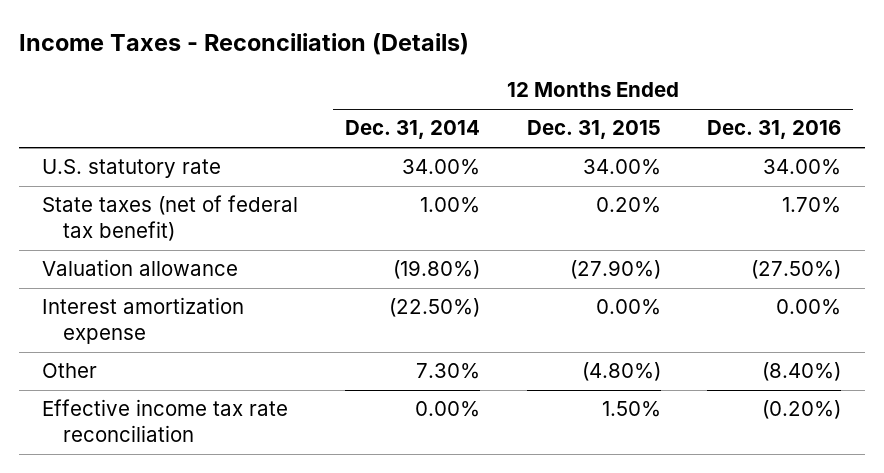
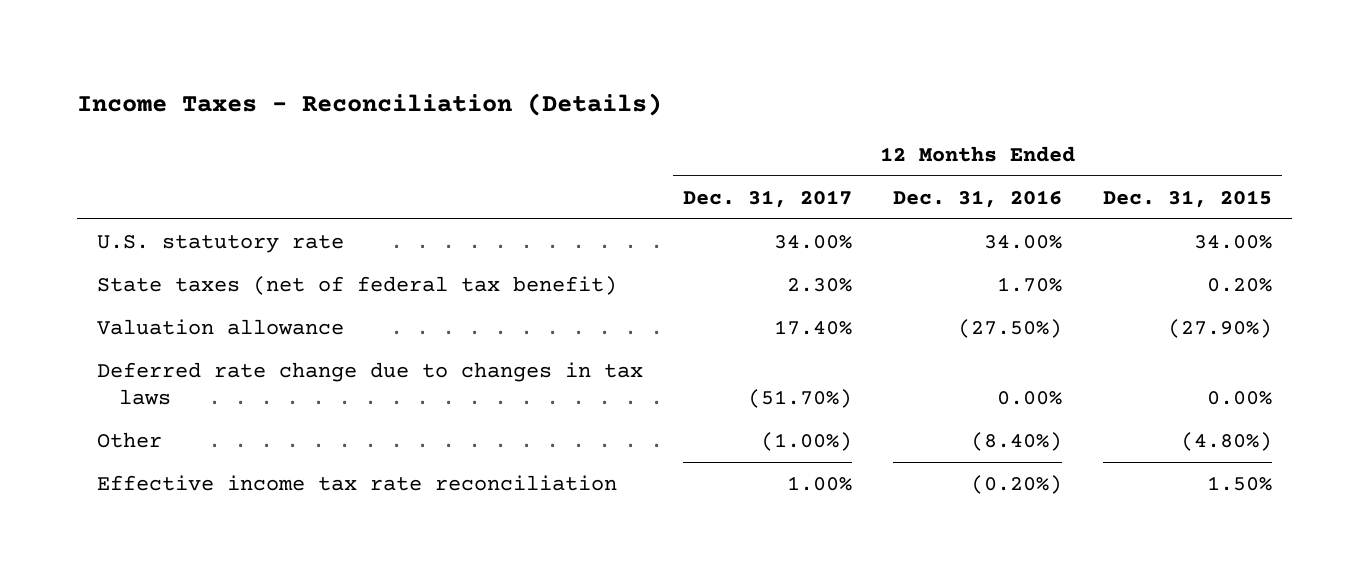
[345,120,481,140] Dec. 31, 2014 -> none
none -> [683,189,853,208] Dec. 31, 2017
[42,297,245,345] Interest amortization expense -> none
none -> [96,361,643,405] Deferred rate change due to changes in tax laws

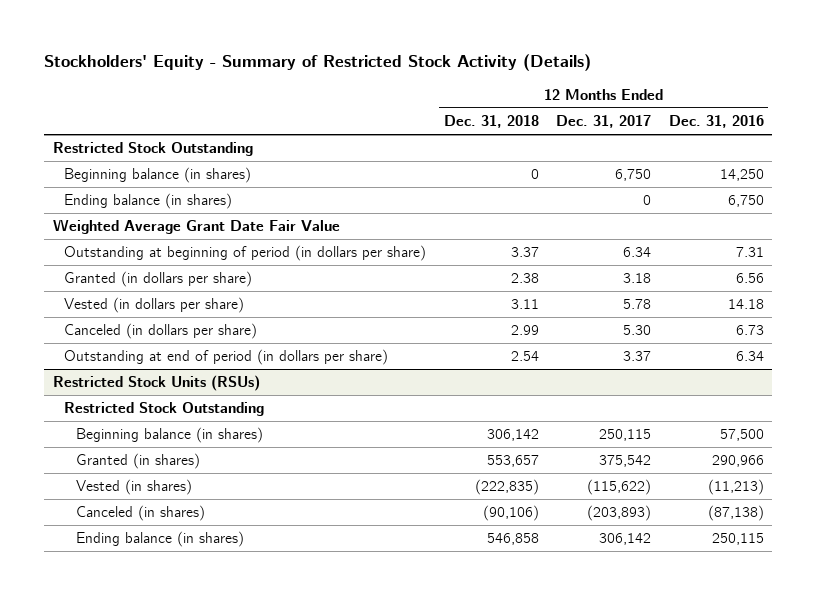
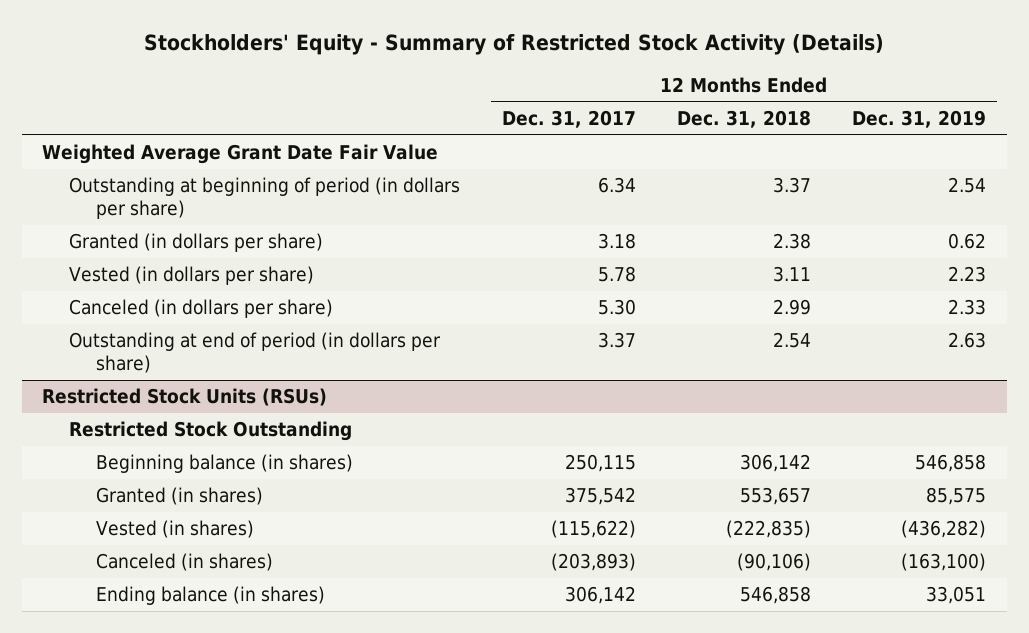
[668,115,764,129] Dec. 31, 2016 -> none
none -> [852,109,987,128] Dec. 31, 2019
[52,142,253,157] Restricted Stock Outstanding -> none
[64,167,252,184] Beginning balance (in shares) -> none
[64,193,233,210] Ending balance (in shares) -> none

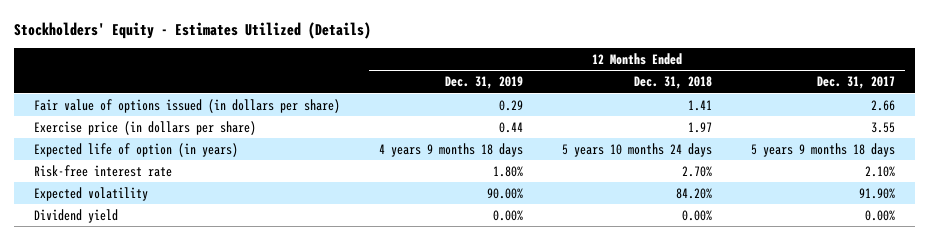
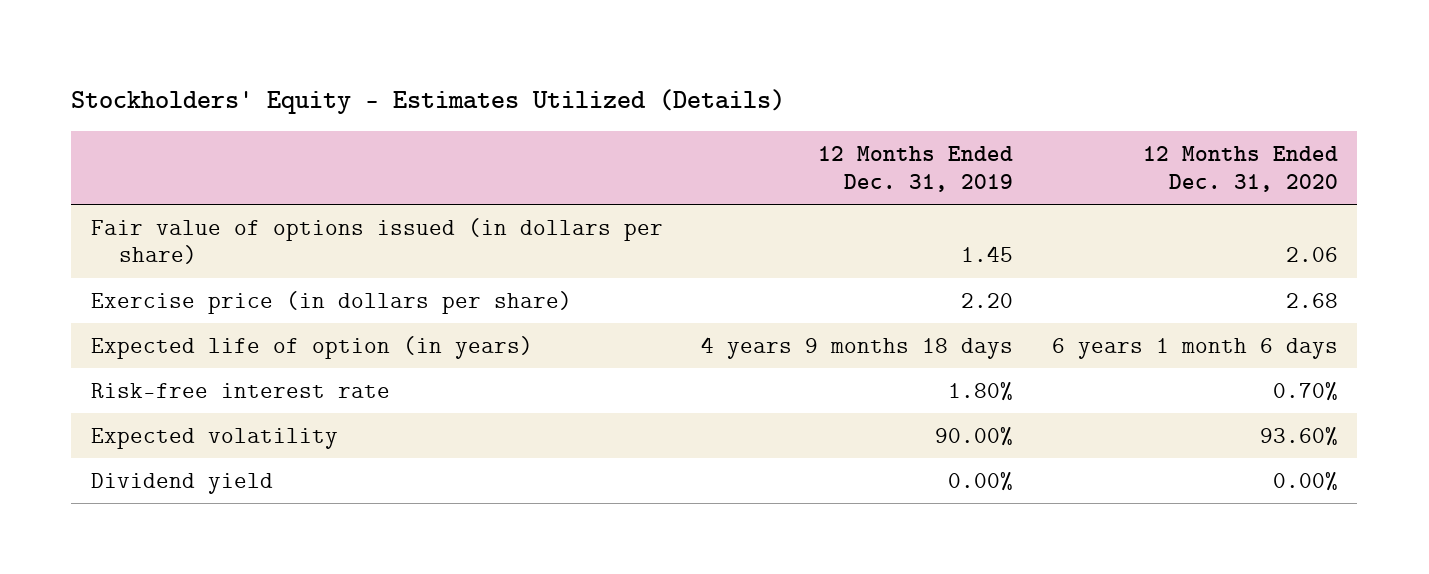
[634,76,713,90] Dec. 31, 2018 -> none
[817,76,896,90] Dec. 31, 2017 -> none
none -> [1142,146,1338,192] 12 Months Ended Dec. 31, 2020
[499,99,524,111] 0.29 -> [961,246,1014,263] 1.45
[499,121,524,133] 0.44 -> [961,292,1014,308] 2.20

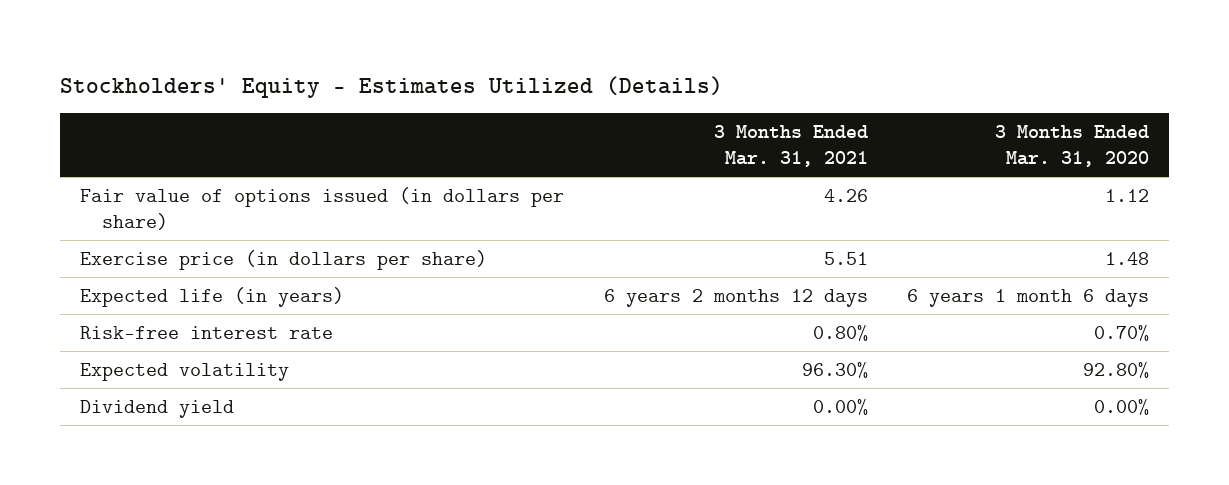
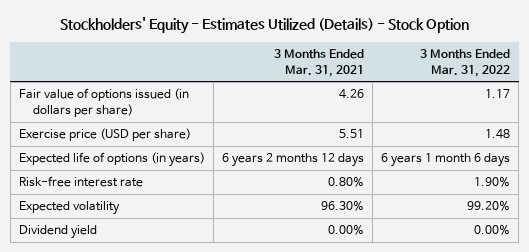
[60,75,724,98] Stockholders' Equity - Estimates Utilized (Details) -> [59,17,469,35] Stockholders' Equity - Estimates Utilized (Details) - Stock Option
[995,125,1150,168] 3 Months Ended Mar. 31, 2020 -> none
none -> [420,49,511,77] 3 Months Ended Mar. 31, 2022
[79,250,487,271] Exercise price (in dollars per share) -> [18,128,191,142] Exercise price (USD per share)
[79,287,344,308] Expected life (in years) -> [18,152,205,168] Expected life of options (in years)

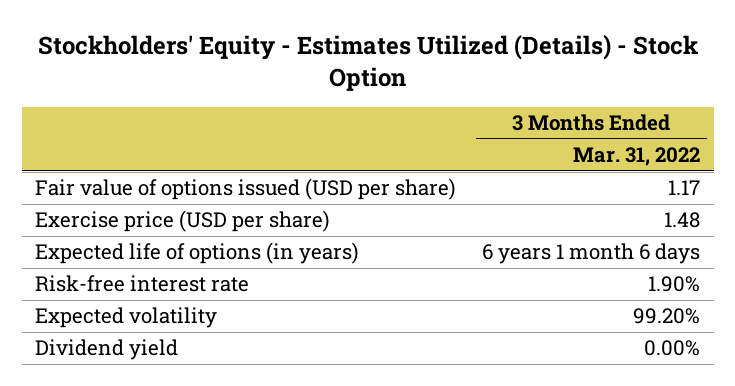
[274,49,365,77] 3 Months Ended Mar. 31, 2021 -> none
[18,88,189,118] Fair value of options issued (in dollars per share) -> [34,178,456,201] Fair value of options issued (USD per share)

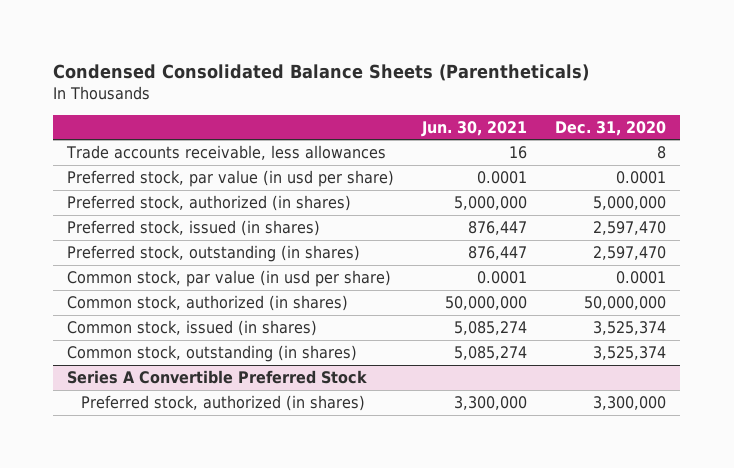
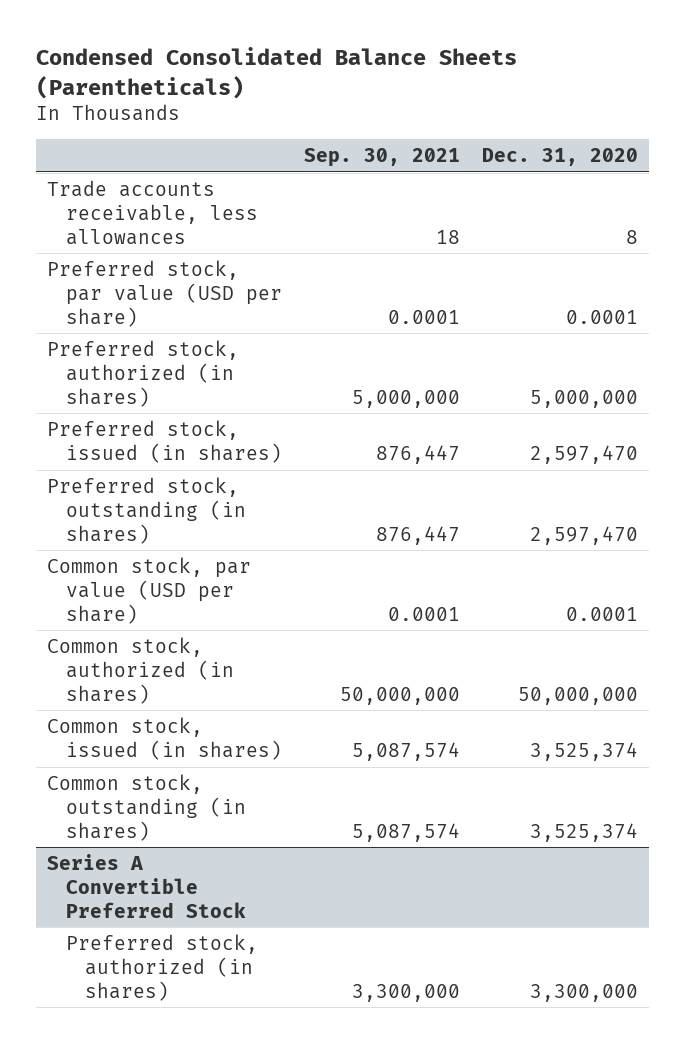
[421,120,528,137] Jun. 30, 2021 -> none
none -> [303,148,460,168] Sep. 30, 2021
[67,169,395,187] Preferred stock, par value (in usd per share) -> [46,260,282,327] Preferred stock, par value (USD per share)
[67,269,392,287] Common stock, par value (in usd per share) -> [46,557,251,624] Common stock, par value (USD per share)

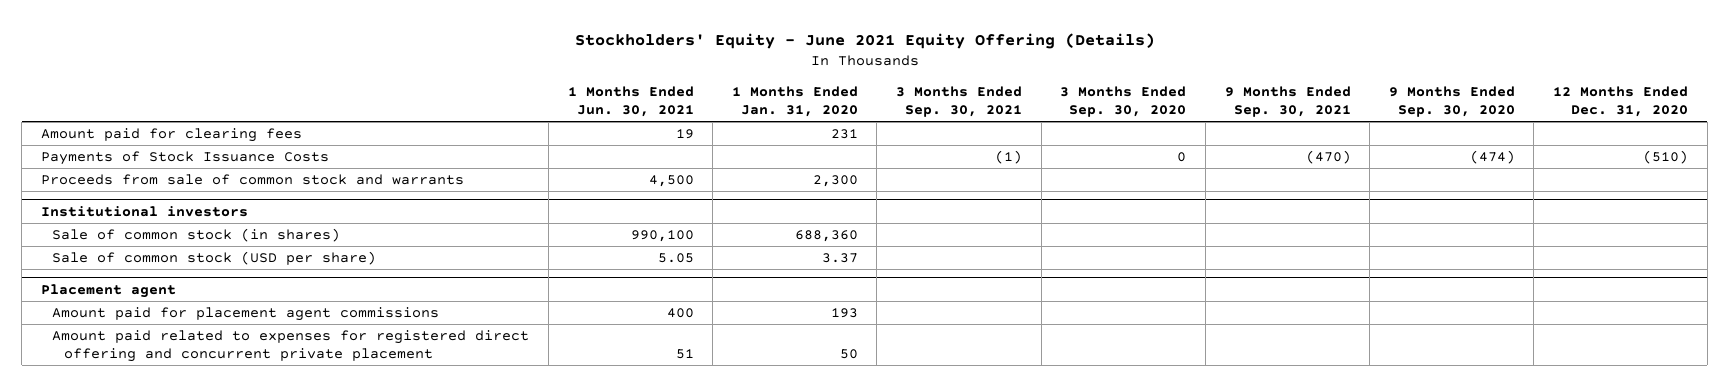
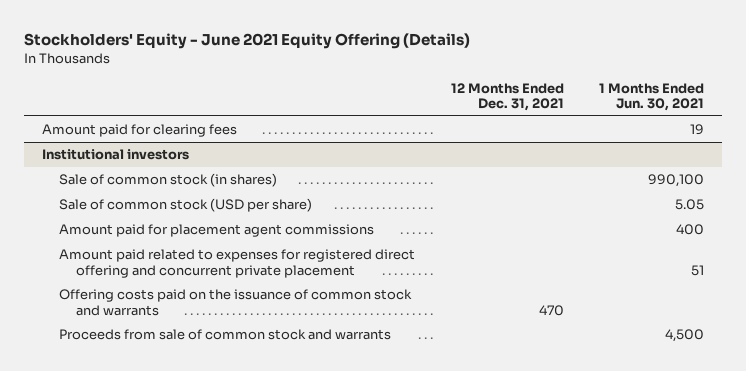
[731,86,858,118] 1 Months Ended Jan. 31, 2020 -> none
[896,86,1023,118] 3 Months Ended Sep. 30, 2021 -> none
[1060,86,1187,118] 3 Months Ended Sep. 30, 2020 -> none
[1224,86,1351,118] 9 Months Ended Sep. 30, 2021 -> none
[1388,86,1515,118] 9 Months Ended Sep. 30, 2020 -> none
[1553,86,1689,118] 12 Months Ended Dec. 31, 2020 -> none
none -> [450,82,564,112] 12 Months Ended Dec. 31, 2021
[40,150,329,165] Payments of Stock Issuance Costs -> none
[40,173,464,185] Proceeds from sale of common stock and warrants -> none
[40,283,176,298] Placement agent -> none
none -> [59,289,413,316] Offering costs paid on the issuance of common stock and warrants
none -> [59,329,392,341] Proceeds from sale of common stock and warrants

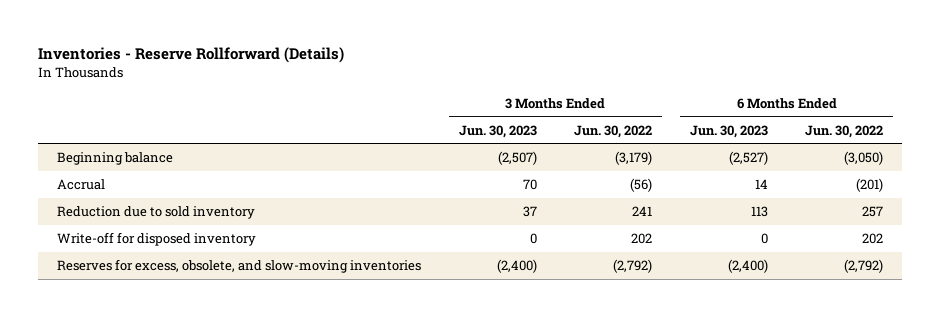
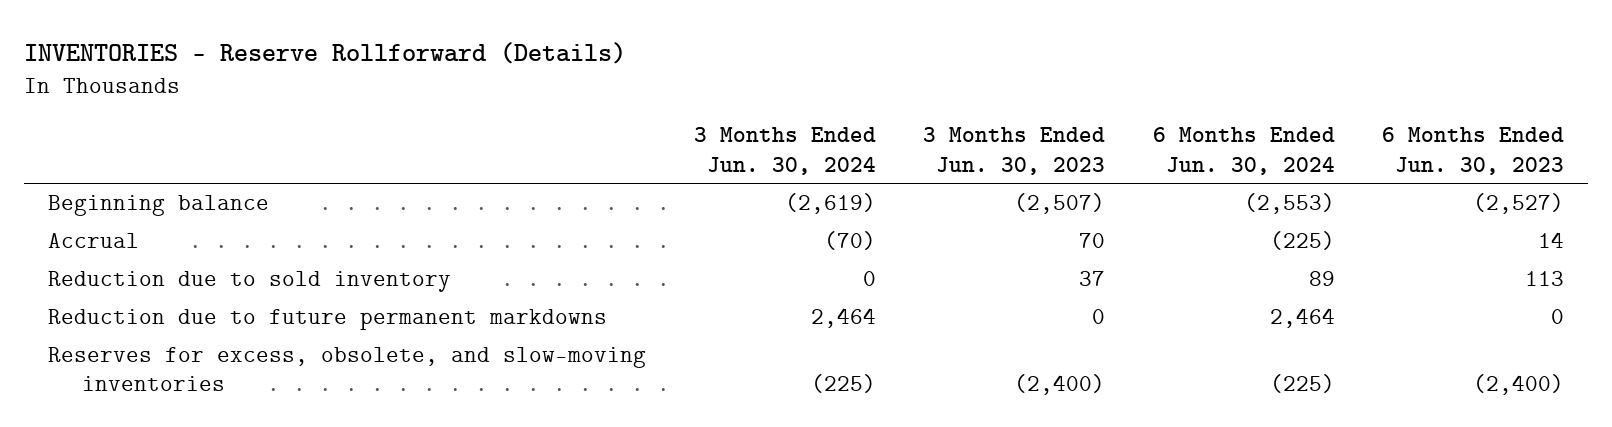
[38,46,345,63] Inventories - Reserve Rollforward (Details) -> [24,41,627,64] INVENTORIES - Reserve Rollforward (Details)
[574,124,653,138] Jun. 30, 2022 -> none
[805,124,884,138] Jun. 30, 2022 -> none
none -> [693,127,876,175] 3 Months Ended Jun. 30, 2024
none -> [1152,127,1335,175] 6 Months Ended Jun. 30, 2024
[57,232,257,247] Write-off for disposed inventory -> none
none -> [48,309,608,331] Reduction due to future permanent markdowns

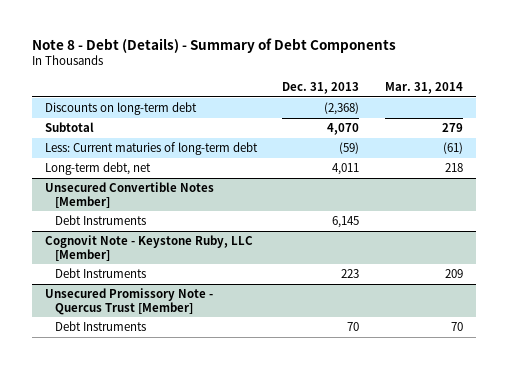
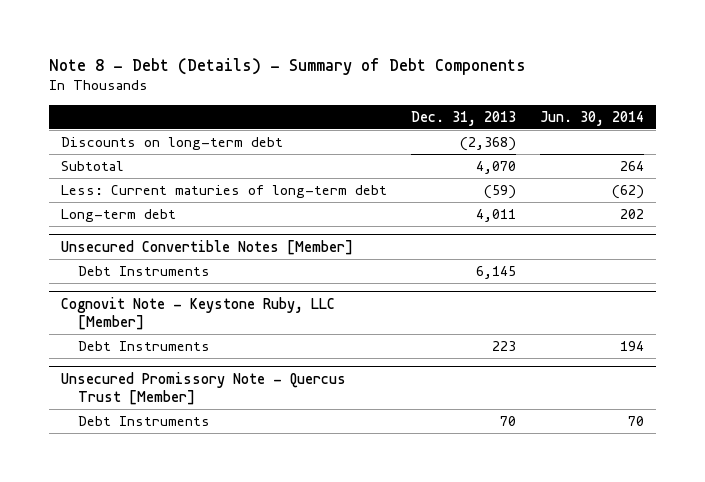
[385,82,464,95] Mar. 31, 2014 -> none
none -> [539,110,644,126] Jun. 30, 2014
[44,162,151,176] Long-term debt, net -> [60,209,176,223] Long-term debt

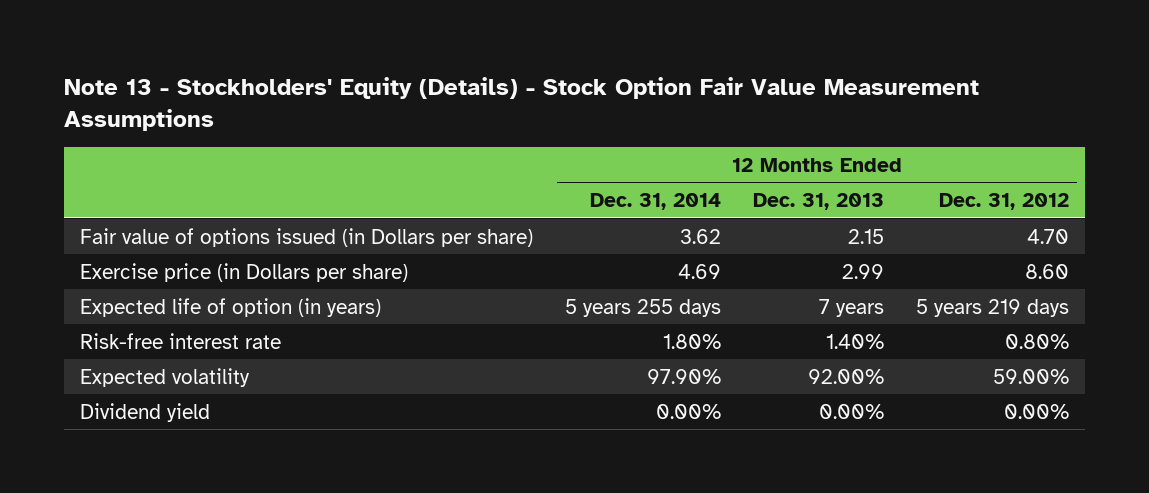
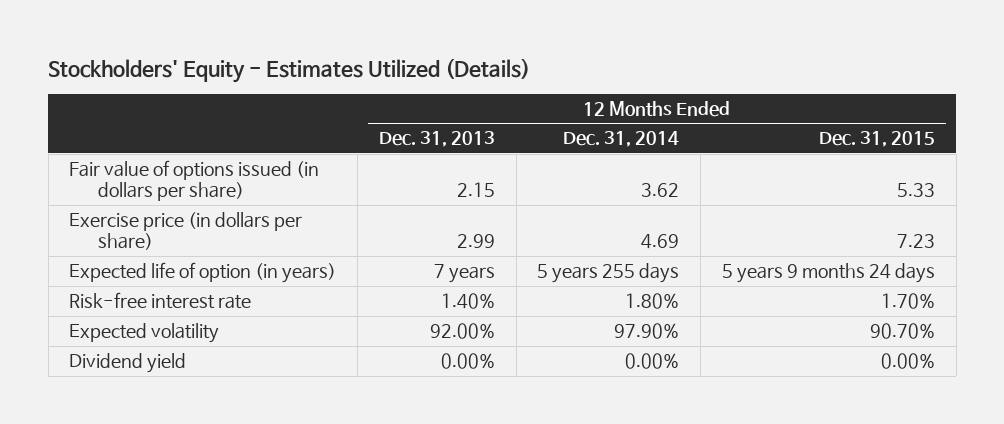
[63,77,979,131] Note 13 - Stockholders' Equity (Details) - Stock Option Fair Value Measurement Assumptions -> [48,57,531,83] Stockholders' Equity - Estimates Utilized (Details)
[939,192,1070,210] Dec. 31, 2012 -> none
none -> [818,131,935,148] Dec. 31, 2015
[79,227,533,247] Fair value of options issued (in Dollars per share) -> [69,160,320,202] Fair value of options issued (in dollars per share)
[79,262,408,282] Exercise price (in Dollars per share) -> [69,212,303,251] Exercise price (in dollars per share)

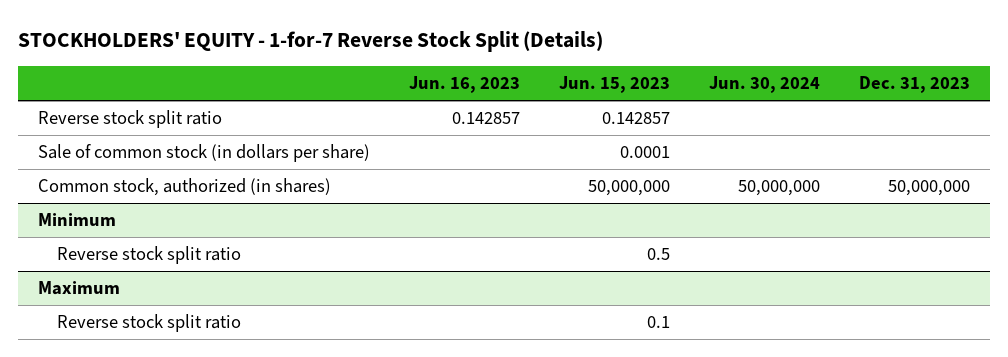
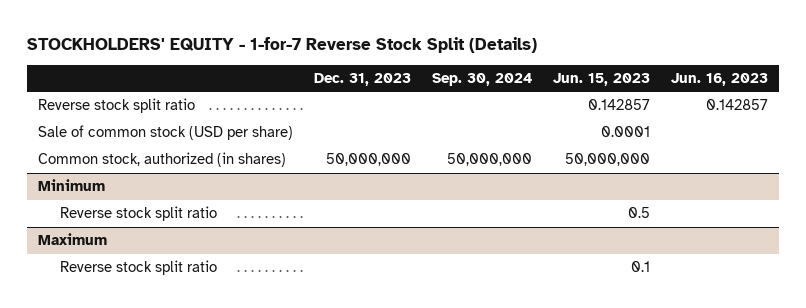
[709,76,821,94] Jun. 30, 2024 -> none
none -> [431,73,532,87] Sep. 30, 2024
[37,144,370,163] Sale of common stock (in dollars per share) -> [37,125,293,141] Sale of common stock (USD per share)

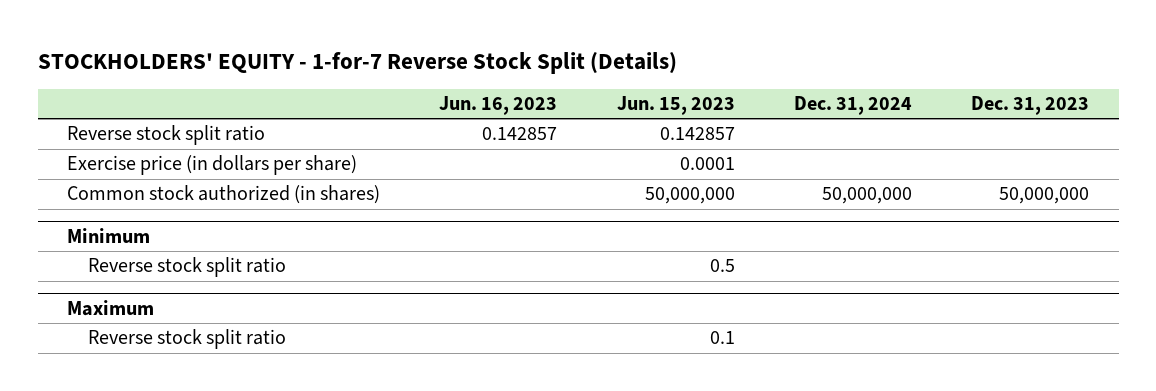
[431,73,532,87] Sep. 30, 2024 -> none
none -> [793,96,912,116] Dec. 31, 2024
[37,125,293,141] Sale of common stock (USD per share) -> [67,155,358,176] Exercise price (in dollars per share)
[37,152,286,168] Common stock, authorized (in shares) -> [67,185,381,205] Common stock authorized (in shares)

